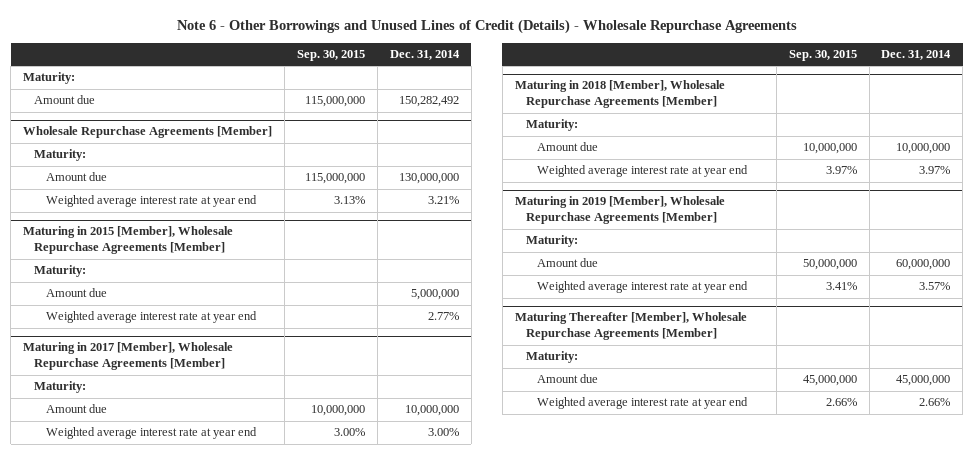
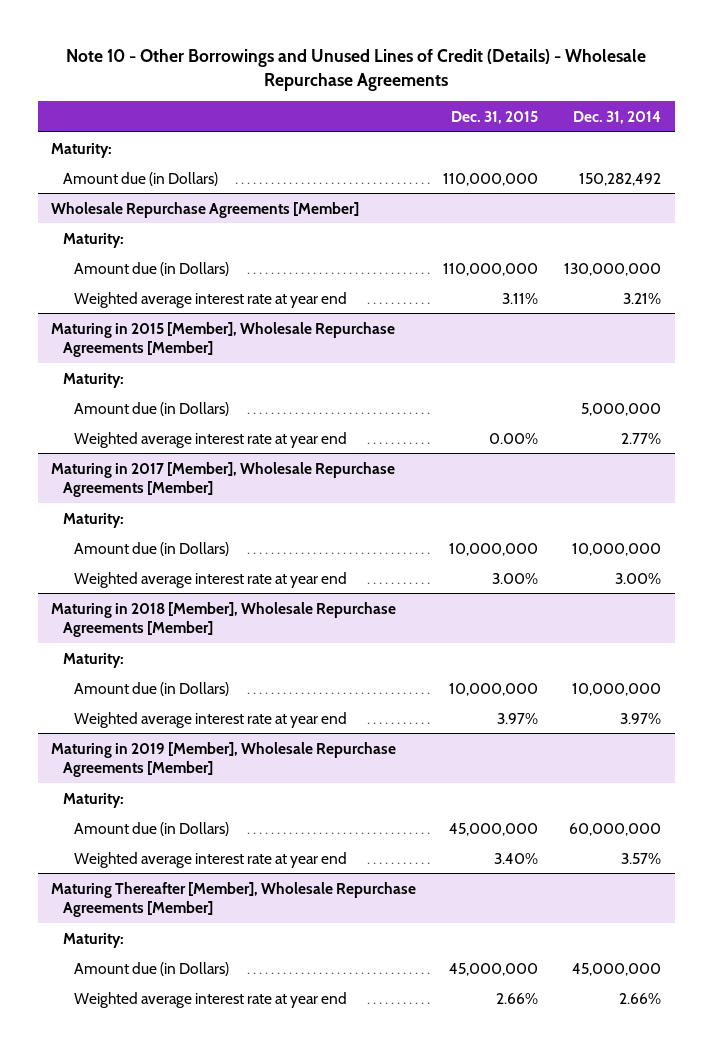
[176,19,797,35] Note 6 - Other Borrowings and Unused Lines of Credit (Details) - Wholesale Repurchase Agreements -> [66,49,647,91] Note 10 - Other Borrowings and Unused Lines of Credit (Details) - Wholesale Repurchase Agreements
[296,50,365,62] Sep. 30, 2015 -> none
none -> [450,110,538,124] Dec. 31, 2015
[34,95,96,105] Amount due -> [62,171,218,186] Amount due (in Dollars)
[45,172,107,182] Amount due -> [73,261,229,276] Amount due (in Dollars)
[45,288,107,298] Amount due -> [73,401,229,416] Amount due (in Dollars)
[45,404,107,414] Amount due -> [73,541,229,556] Amount due (in Dollars)
[537,142,599,152] Amount due -> [73,681,229,696] Amount due (in Dollars)
[537,258,599,268] Amount due -> [73,821,229,836] Amount due (in Dollars)
[537,374,599,384] Amount due -> [73,961,229,976] Amount due (in Dollars)

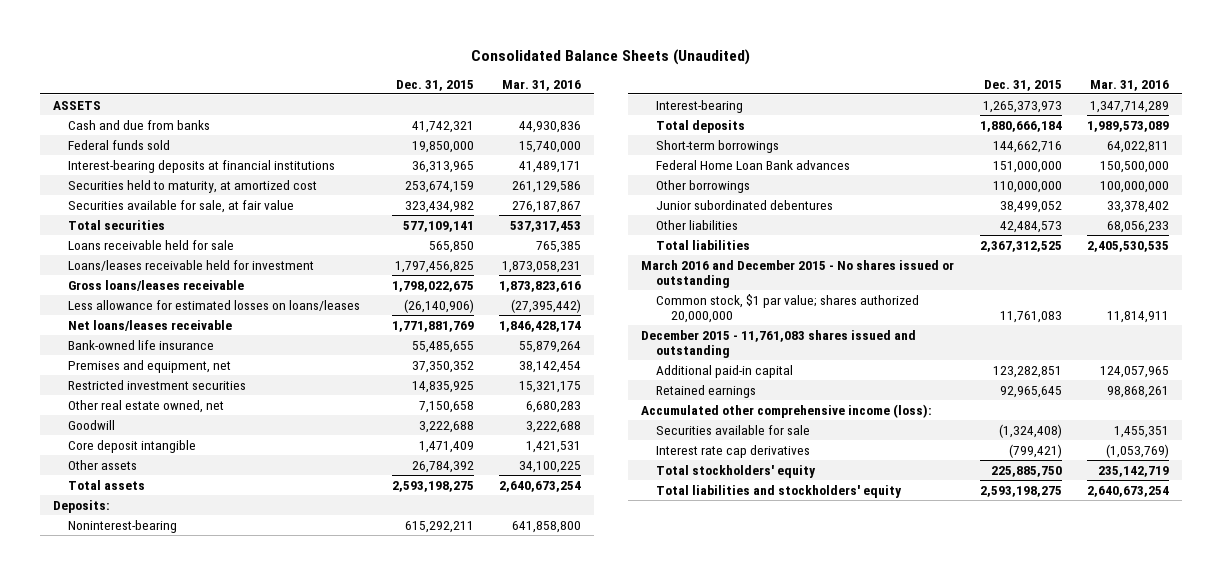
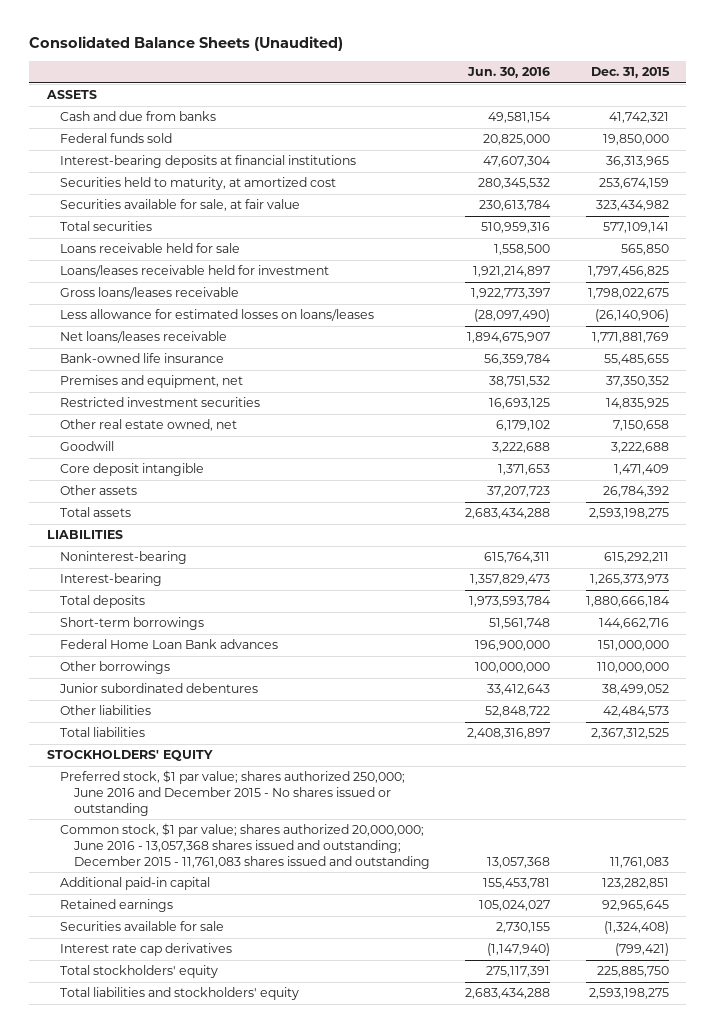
[502,79,582,91] Mar. 31, 2016 -> none
none -> [467,67,551,79] Jun. 30, 2016
[52,499,110,513] Deposits: -> none
none -> [46,530,123,540] LIABILITIES
[640,259,954,289] March 2016 and December 2015 - No shares issued or outstanding -> none
[640,329,916,359] December 2015 - 11,761,083 shares issued and outstanding -> none
none -> [46,750,213,762] STOCKHOLDERS' EQUITY
none -> [60,770,406,817] Preferred stock, $1 par value; shares authorized 250,000; June 2016 and December 2015 - No shares issued or outstanding
[655,293,919,324] Common stock, $1 par value; shares authorized 20,000,000 -> [60,823,430,870] Common stock, $1 par value; shares authorized 20,000,000; June 2016 - 13,057,368 shares issued and outstanding; December 2015 - 11,761,083 shares issued and outstanding
[640,403,932,418] Accumulated other comprehensive income (loss): -> none

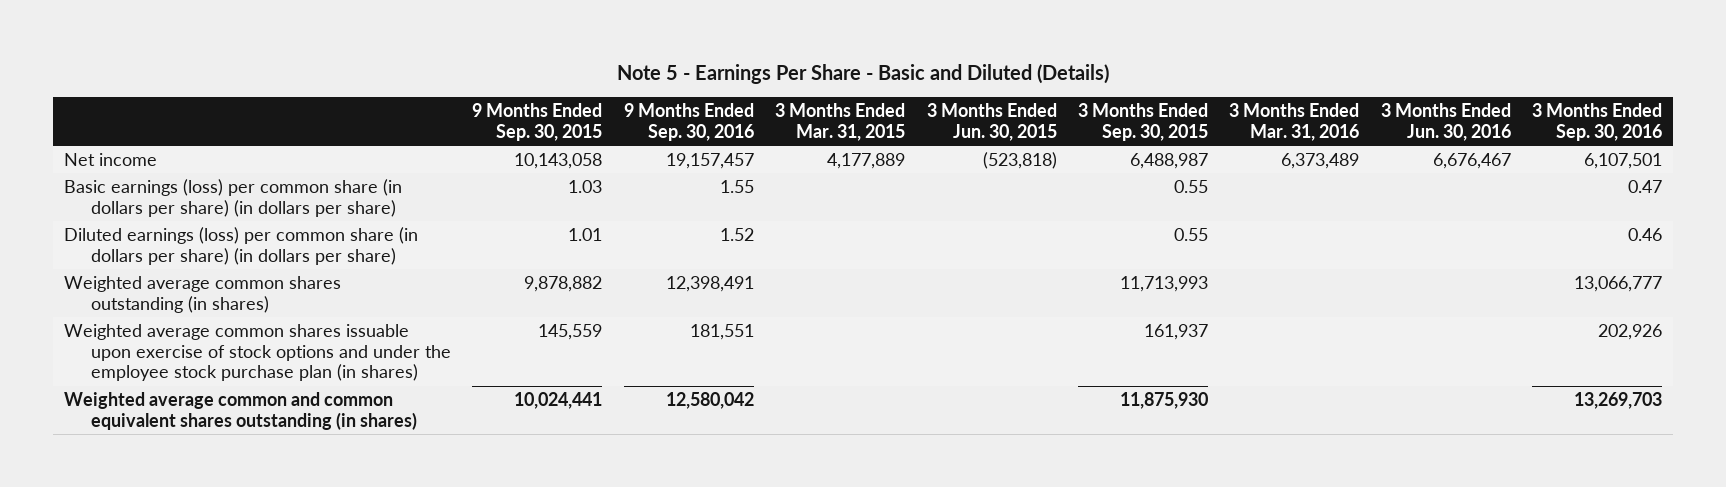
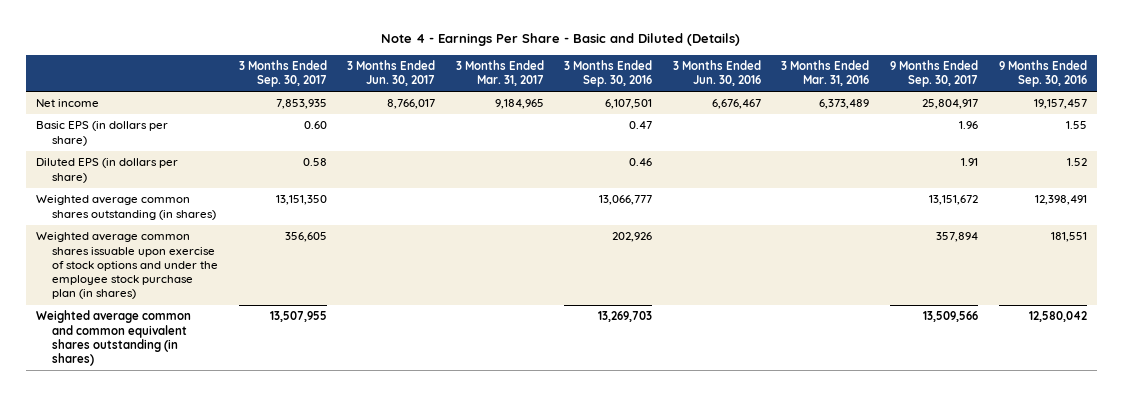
[616,63,1109,84] Note 5 - Earnings Per Share - Basic and Diluted (Details) -> [381,33,741,47] Note 4 - Earnings Per Share - Basic and Diluted (Details)
[472,103,603,141] 9 Months Ended Sep. 30, 2015 -> none
[775,103,906,141] 3 Months Ended Mar. 31, 2015 -> none
[926,103,1057,141] 3 Months Ended Jun. 30, 2015 -> none
[1077,103,1208,141] 3 Months Ended Sep. 30, 2015 -> none
none -> [238,59,327,88] 3 Months Ended Sep. 30, 2017
none -> [347,59,436,87] 3 Months Ended Jun. 30, 2017
none -> [455,59,544,87] 3 Months Ended Mar. 31, 2017
none -> [890,59,979,88] 9 Months Ended Sep. 30, 2017
[63,178,402,217] Basic earnings (loss) per common share (in dollars per share) (in dollars per share) -> [35,121,168,146] Basic EPS (in dollars per share)
[63,226,418,265] Diluted earnings (loss) per common share (in dollars per share) (in dollars per share) -> [35,158,178,183] Diluted EPS (in dollars per share)

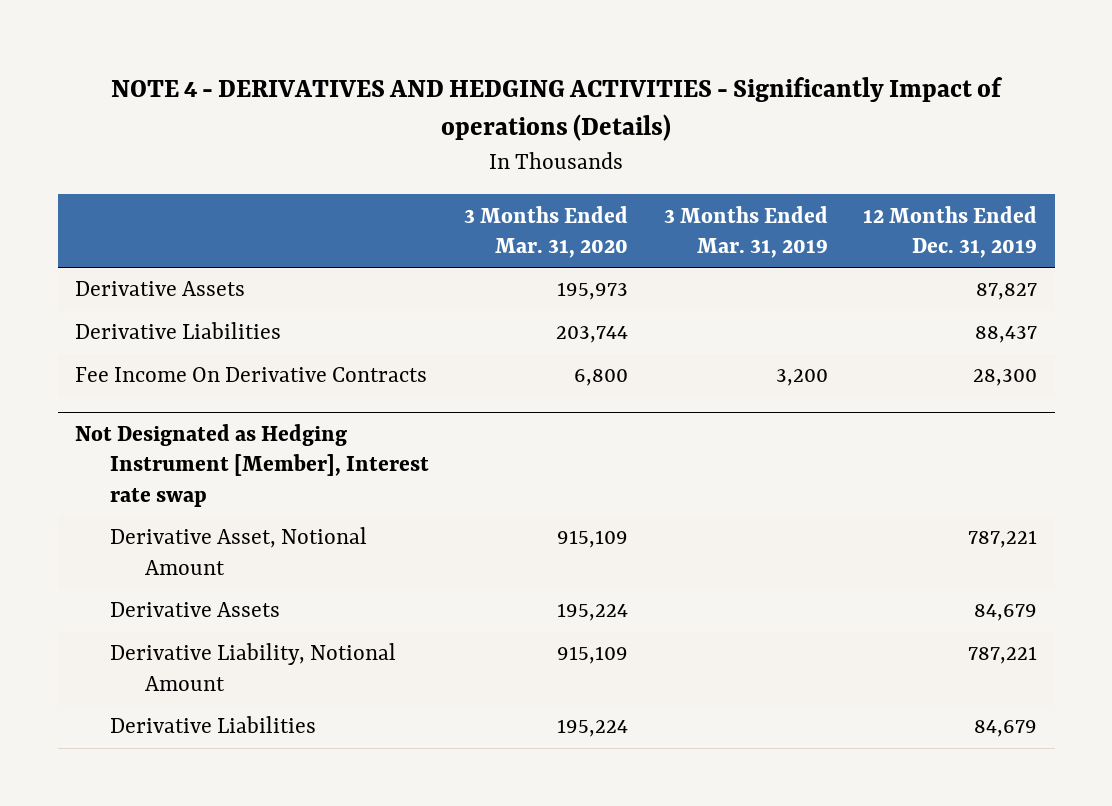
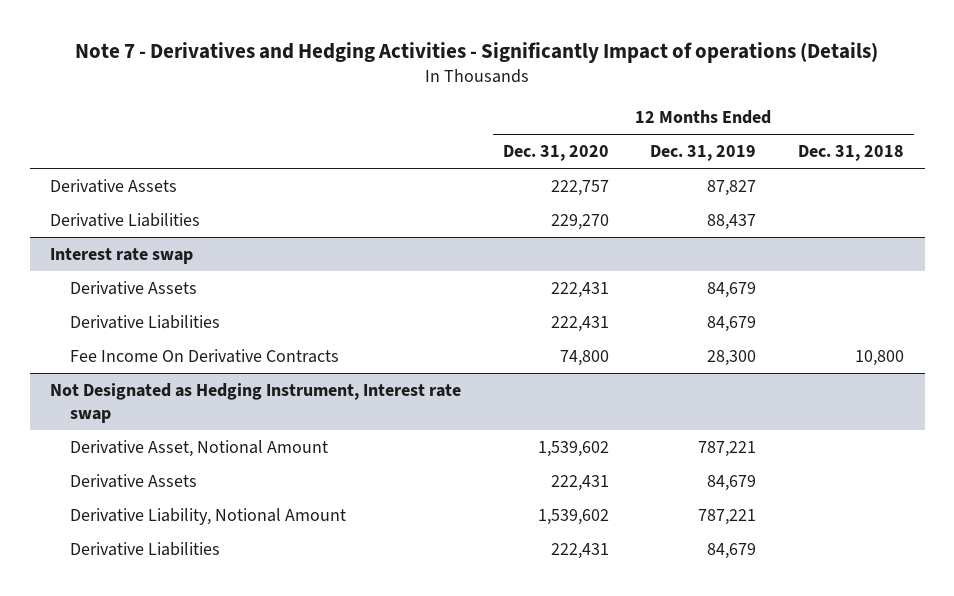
[111,76,1004,142] NOTE 4 - DERIVATIVES AND HEDGING ACTIVITIES - Significantly Impact of operations (Details) -> [75,41,879,63] Note 7 - Derivatives and Hedging Activities - Significantly Impact of operations (Details)
[464,205,629,259] 3 Months Ended Mar. 31, 2020 -> none
[663,205,828,259] 3 Months Ended Mar. 31, 2019 -> none
none -> [502,145,609,162] Dec. 31, 2020
none -> [798,145,905,162] Dec. 31, 2018
none -> [50,247,194,264] Interest rate swap
none -> [70,280,198,295] Derivative Assets
none -> [70,314,221,329] Derivative Liabilities
[75,423,429,507] Not Designated as Hedging Instrument [Member], Interest rate swap -> [50,382,462,423] Not Designated as Hedging Instrument, Interest rate swap

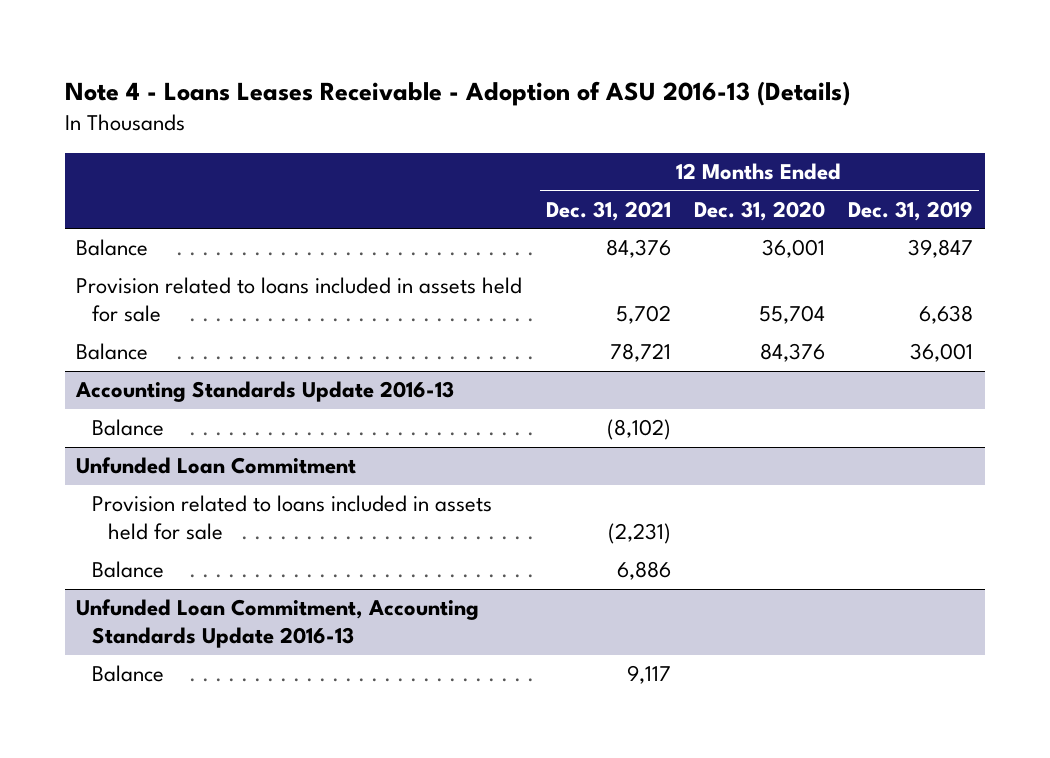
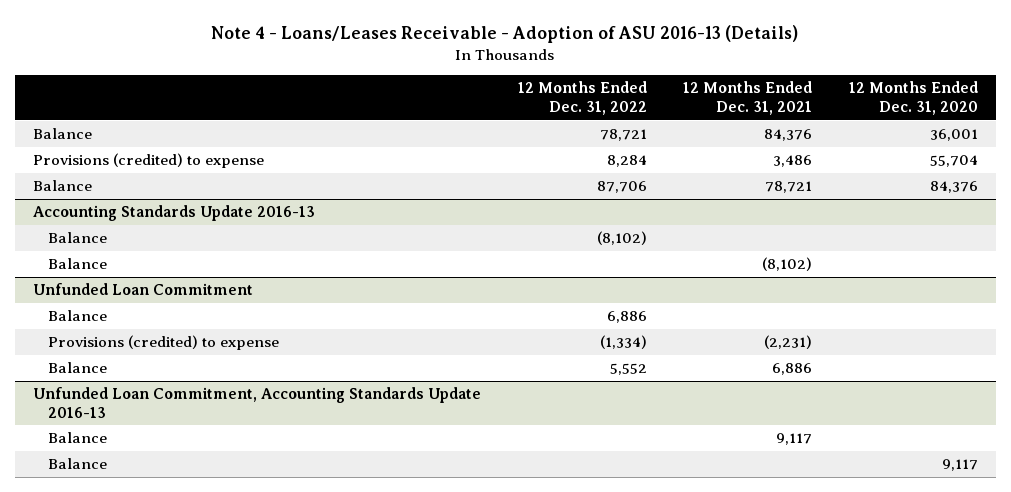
[64,80,850,106] Note 4 - Loans Leases Receivable - Adoption of ASU 2016-13 (Details) -> [211,25,799,44] Note 4 - Loans/Leases Receivable - Adoption of ASU 2016-13 (Details)
[848,200,974,221] Dec. 31, 2019 -> none
none -> [517,81,647,115] 12 Months Ended Dec. 31, 2022
[76,277,523,323] Provision related to loans included in assets held for sale -> none
none -> [33,153,265,169] Provisions (credited) to expense
none -> [48,232,108,244] Balance
none -> [48,310,108,322] Balance
[92,495,493,541] Provision related to loans included in assets held for sale -> [48,335,280,351] Provisions (credited) to expense
none -> [48,458,108,470] Balance

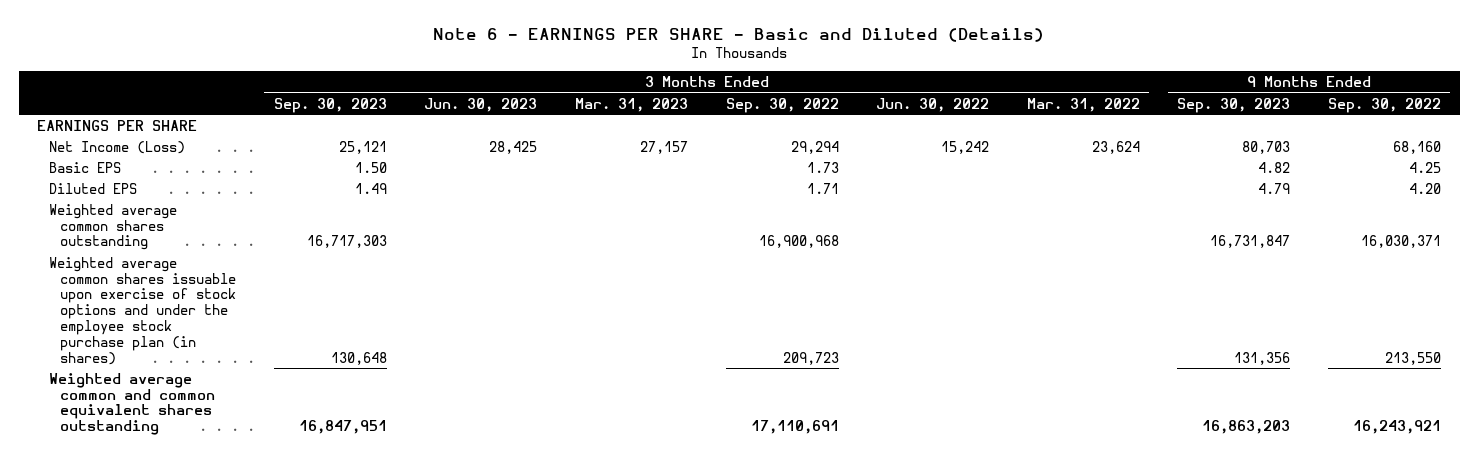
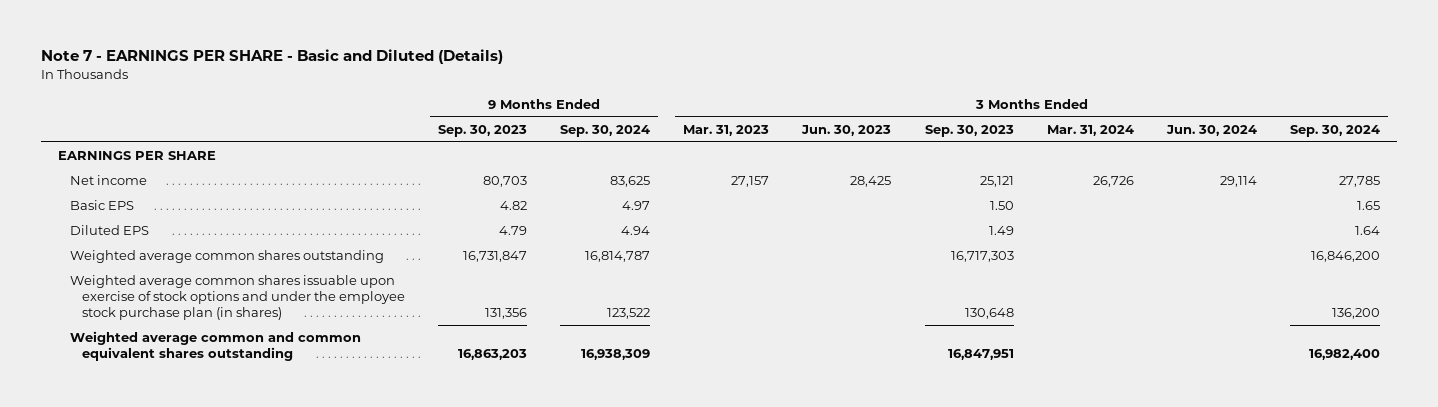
[433,27,1045,42] Note 6 - EARNINGS PER SHARE - Basic and Diluted (Details) -> [41,49,504,65] Note 7 - EARNINGS PER SHARE - Basic and Diluted (Details)
[725,97,839,113] Sep. 30, 2022 -> none
[876,97,990,112] Jun. 30, 2022 -> none
[1026,97,1140,112] Mar. 31, 2022 -> none
[1327,97,1441,113] Sep. 30, 2022 -> none
none -> [560,124,651,137] Sep. 30, 2024
none -> [1046,124,1134,136] Mar. 31, 2024
none -> [1165,124,1257,136] Jun. 30, 2024
none -> [1290,124,1381,137] Sep. 30, 2024
[48,140,185,154] Net Income (Loss) -> [69,175,147,186] Net income

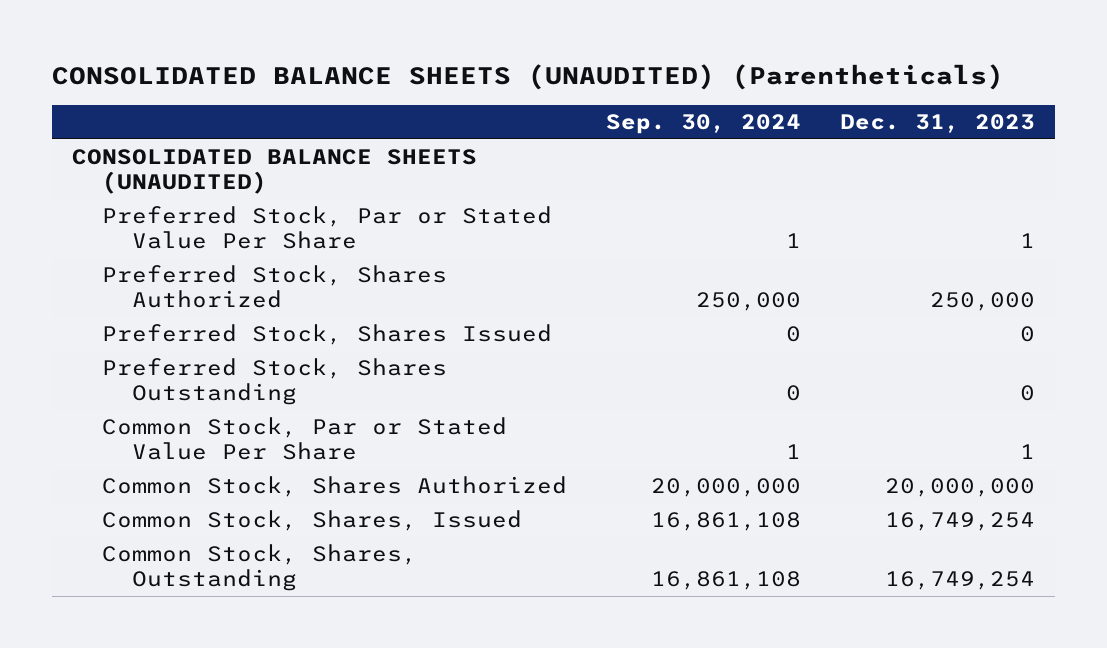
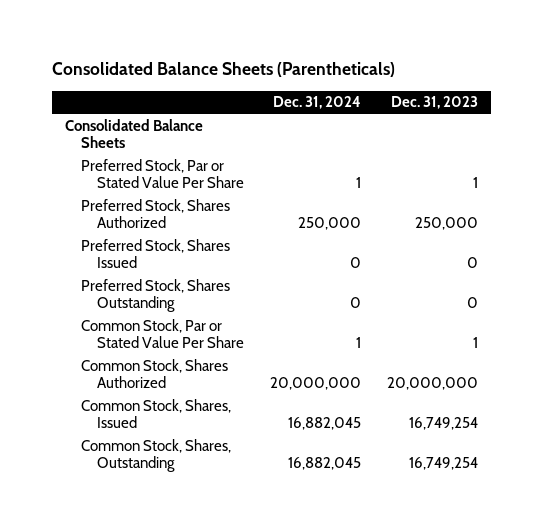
[51,64,1004,91] CONSOLIDATED BALANCE SHEETS (UNAUDITED) (Parentheticals) -> [51,62,395,78] Consolidated Balance Sheets (Parentheticals)
[606,114,802,135] Sep. 30, 2024 -> none
none -> [273,96,362,110] Dec. 31, 2024
[71,149,477,195] CONSOLIDATED BALANCE SHEETS (UNAUDITED) -> [64,118,203,149] Consolidated Balance Sheets

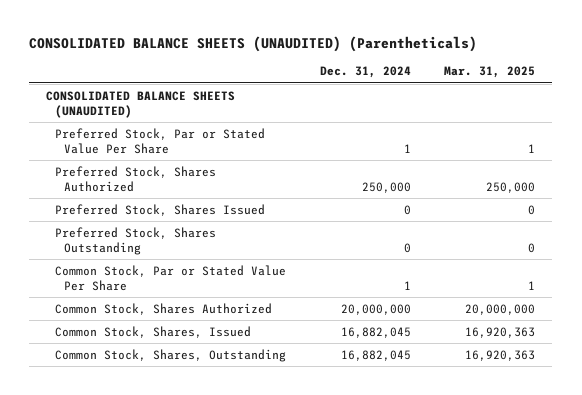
[51,62,395,78] Consolidated Balance Sheets (Parentheticals) -> [29,35,478,52] CONSOLIDATED BALANCE SHEETS (UNAUDITED) (Parentheticals)
[391,96,479,110] Dec. 31, 2023 -> none
none -> [444,66,536,79] Mar. 31, 2025
[64,118,203,149] Consolidated Balance Sheets -> [46,90,236,118] CONSOLIDATED BALANCE SHEETS (UNAUDITED)

